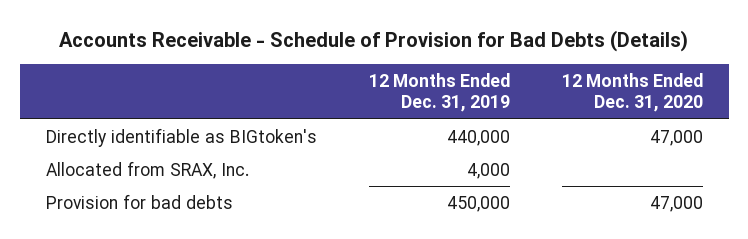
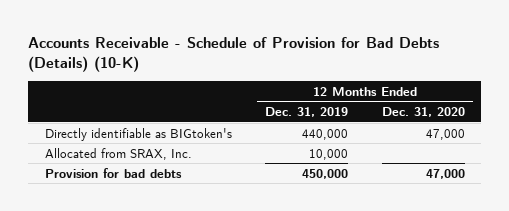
[59,29,689,52] Accounts Receivable - Schedule of Provision for Bad Debts (Details) -> [28,37,440,73] Accounts Receivable - Schedule of Provision for Bad Debts (Details) (10-K)
[466,162,510,179] 4,000 -> [309,148,349,160] 10,000

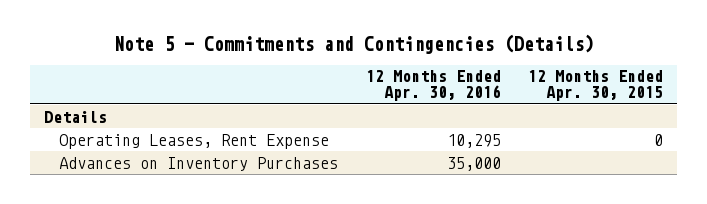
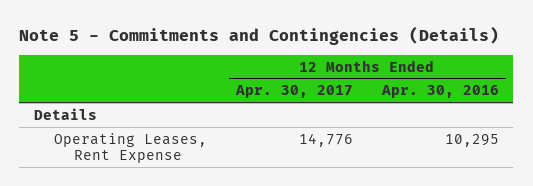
[528,70,664,102] 12 Months Ended Apr. 30, 2015 -> none
none -> [234,85,353,99] Apr. 30, 2017
[58,156,338,171] Advances on Inventory Purchases -> none

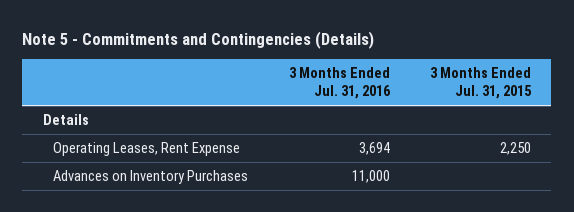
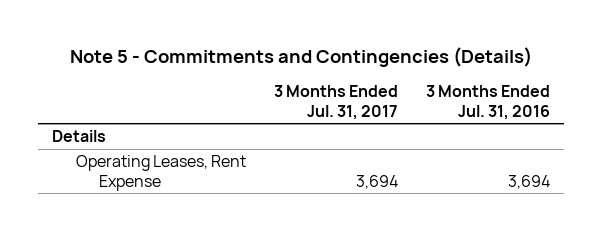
[429,67,532,100] 3 Months Ended Jul. 31, 2015 -> none
none -> [273,85,398,120] 3 Months Ended Jul. 31, 2017
[53,170,249,185] Advances on Inventory Purchases -> none

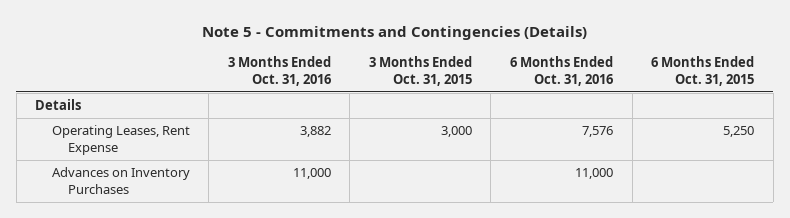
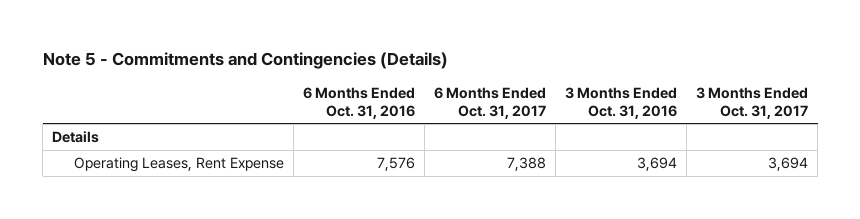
[368,56,472,86] 3 Months Ended Oct. 31, 2015 -> none
[651,56,755,86] 6 Months Ended Oct. 31, 2015 -> none
none -> [433,87,546,119] 6 Months Ended Oct. 31, 2017
none -> [696,87,809,119] 3 Months Ended Oct. 31, 2017
[51,167,190,194] Advances on Inventory Purchases -> none
[299,126,331,138] 3,882 -> [637,157,678,172] 3,694

